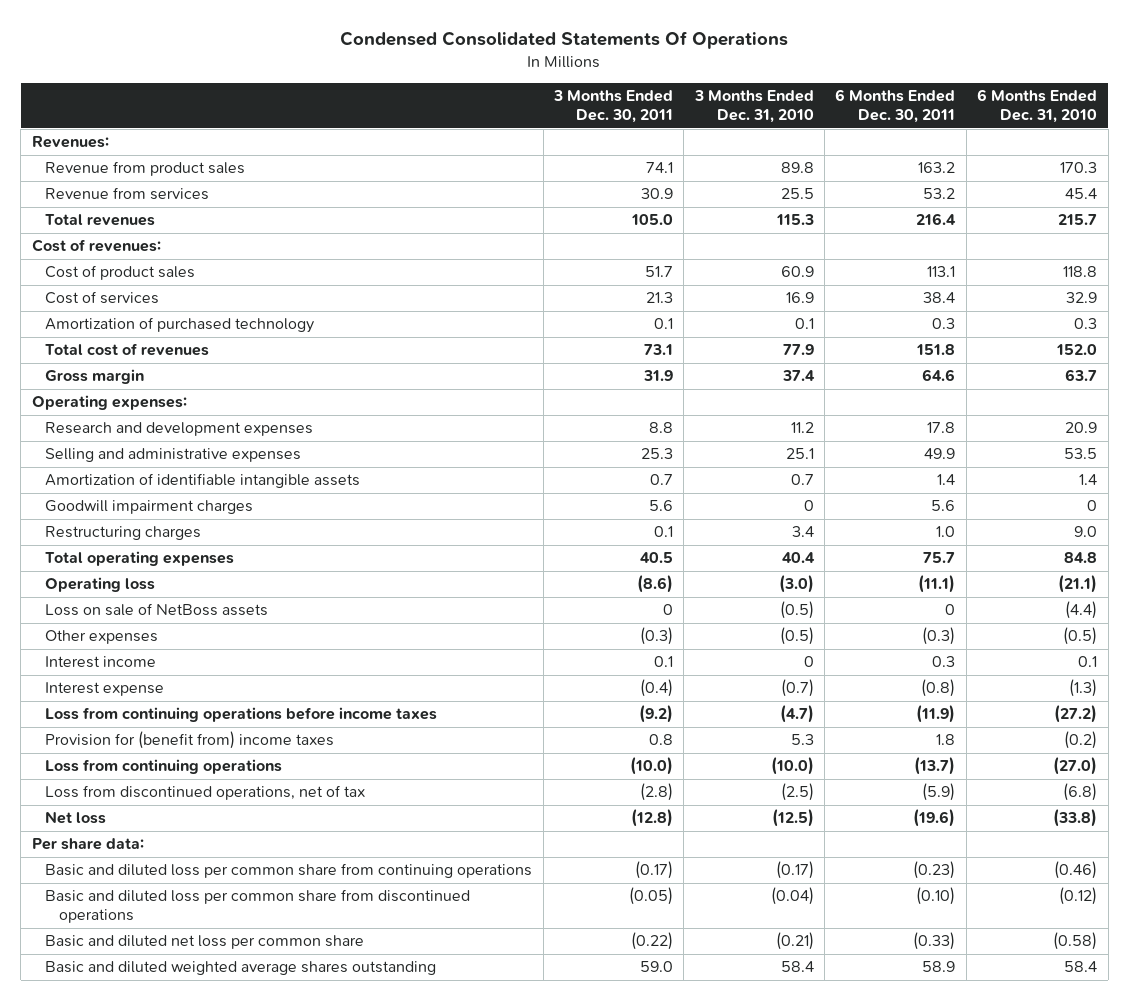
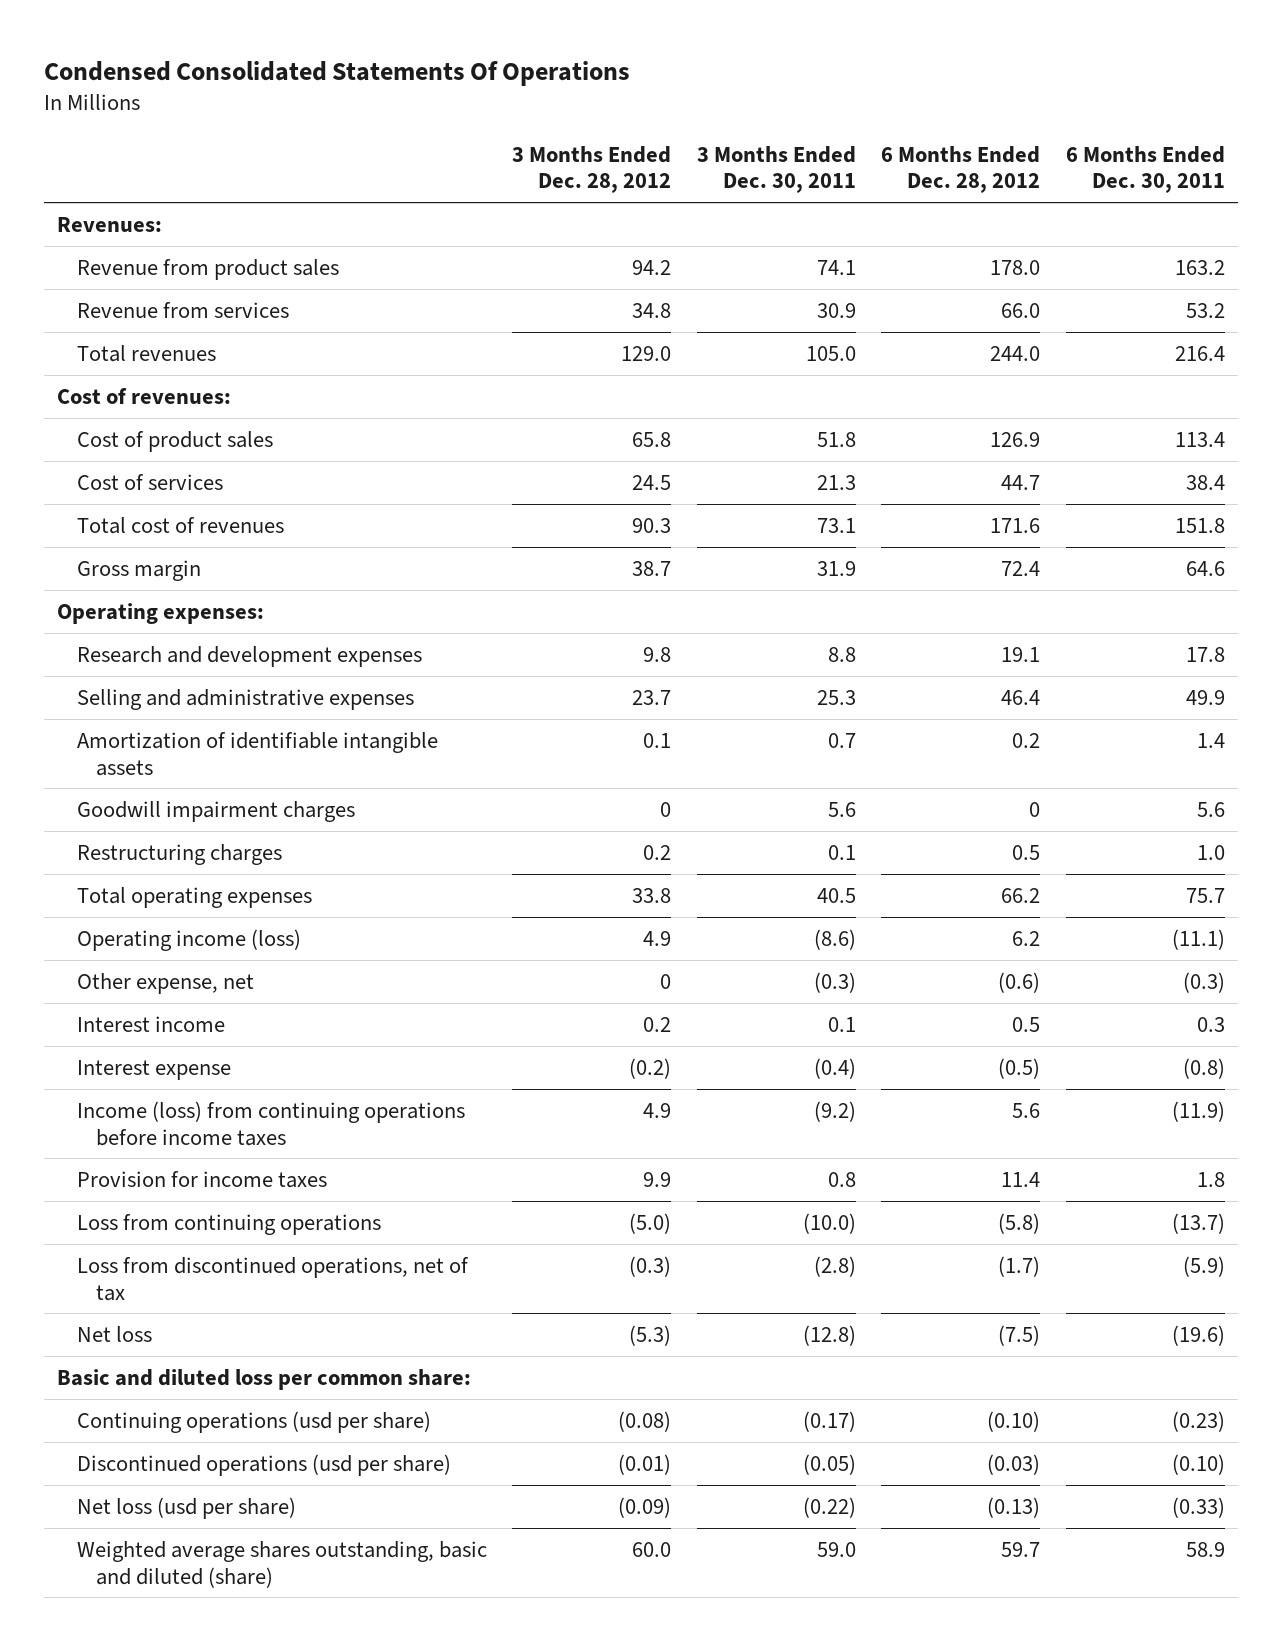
[693,90,814,124] 3 Months Ended Dec. 31, 2010 -> none
[977,89,1098,124] 6 Months Ended Dec. 31, 2010 -> none
none -> [512,145,672,194] 3 Months Ended Dec. 28, 2012
none -> [881,145,1041,194] 6 Months Ended Dec. 28, 2012
[645,266,674,278] 51.7 -> [816,431,856,447] 51.8
[927,266,956,278] 113.1 -> [1174,431,1225,447] 113.4
[45,317,315,334] Amortization of purchased technology -> none
[45,603,269,617] Loss on sale of NetBoss assets -> none
[45,630,159,645] Other expenses -> none
[45,577,156,593] Operating loss -> [76,928,301,951] Operating income (loss)
none -> [76,972,254,994] Other expense, net
[45,707,438,723] Loss from continuing operations before income taxes -> [76,1100,465,1146] Income (loss) from continuing operations before income taxes
[45,731,335,750] Provision for (benefit from) income taxes -> [76,1170,327,1188] Provision for income taxes
[31,838,144,851] Per share data: -> [57,1368,472,1390] Basic and diluted loss per common share:
[45,863,533,879] Basic and diluted loss per common share from continuing operations -> [76,1410,431,1433] Continuing operations (usd per share)
[45,889,471,924] Basic and diluted loss per common share from discontinued operations -> [76,1453,451,1476] Discontinued operations (usd per share)
[45,935,365,950] Basic and diluted net loss per common share -> [76,1496,296,1519] Net loss (usd per share)
[45,961,437,976] Basic and diluted weighted average shares outstanding -> [76,1540,487,1588] Weighted average shares outstanding, basic and diluted (share)

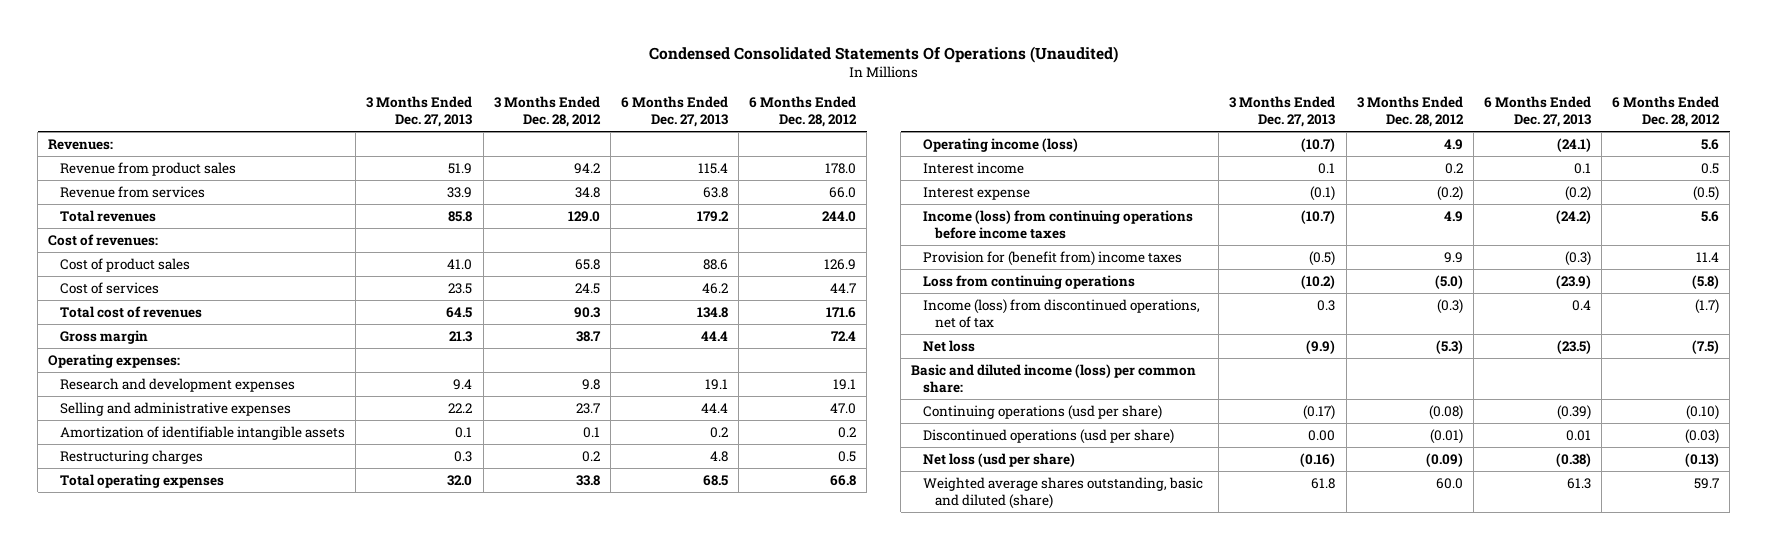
[44,60,631,86] Condensed Consolidated Statements Of Operations -> [648,45,1118,63] Condensed Consolidated Statements Of Operations (Unaudited)
[696,145,856,194] 3 Months Ended Dec. 30, 2011 -> none
[1065,145,1225,194] 6 Months Ended Dec. 30, 2011 -> none
none -> [366,96,473,128] 3 Months Ended Dec. 27, 2013
none -> [620,96,728,128] 6 Months Ended Dec. 27, 2013
[1001,689,1041,705] 46.4 -> [830,402,857,414] 47.0
[76,800,355,822] Goodwill impairment charges -> none
[76,972,254,994] Other expense, net -> none
[1001,887,1041,903] 66.2 -> [830,474,857,486] 66.8
[1012,930,1041,946] 6.2 -> [1701,138,1720,150] 5.6
[76,1170,327,1188] Provision for income taxes -> [923,250,1183,266] Provision for (benefit from) income taxes
[76,1256,469,1301] Loss from discontinued operations, net of tax -> [923,298,1201,328] Income (loss) from discontinued operations, net of tax
[57,1368,472,1390] Basic and diluted loss per common share: -> [911,363,1197,393] Basic and diluted income (loss) per common share:

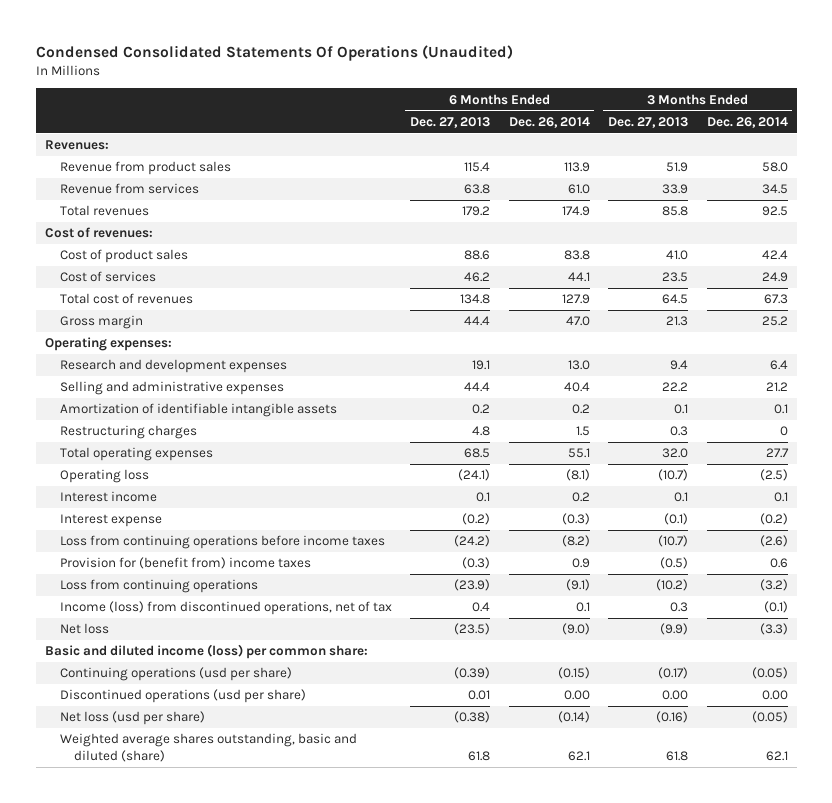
[493,96,601,128] 3 Months Ended Dec. 28, 2012 -> none
[749,96,858,128] 6 Months Ended Dec. 28, 2012 -> none
none -> [508,116,590,128] Dec. 26, 2014
none -> [706,116,788,128] Dec. 26, 2014
[923,137,1079,152] Operating income (loss) -> [59,469,149,484] Operating loss
[923,209,1194,239] Income (loss) from continuing operations before income taxes -> [59,535,385,550] Loss from continuing operations before income taxes
[1566,477,1591,489] 61.3 -> [468,750,491,761] 61.8

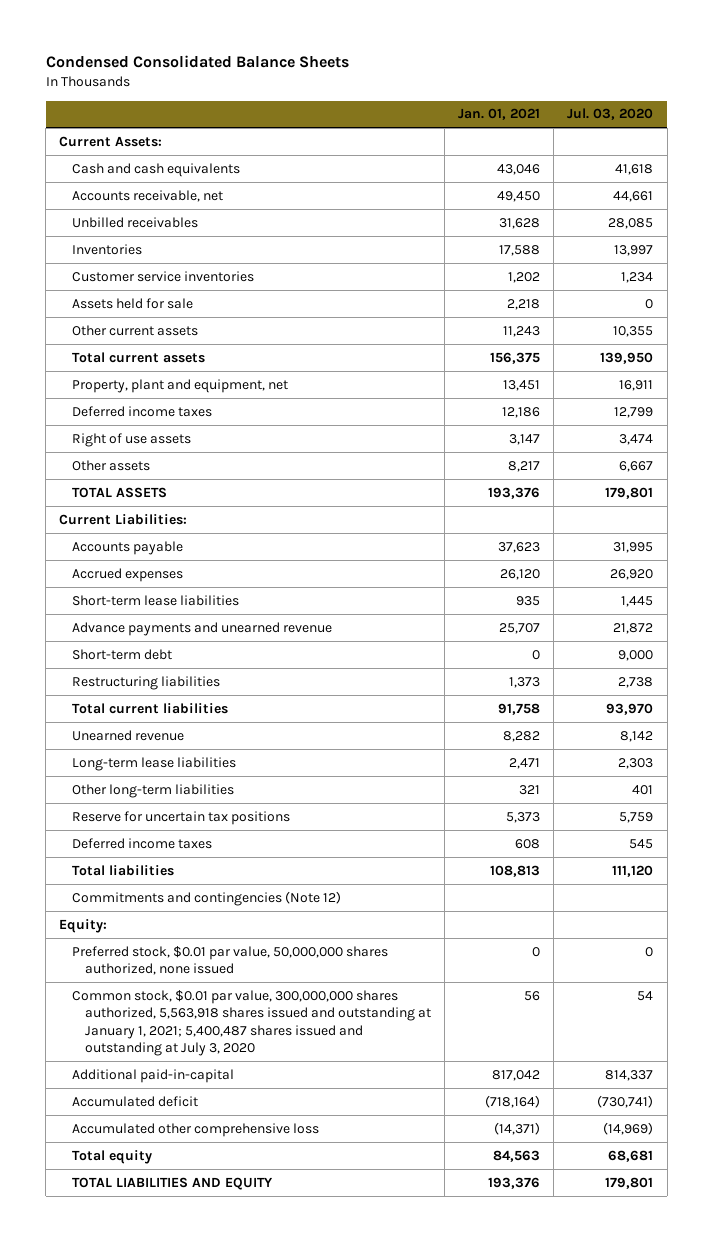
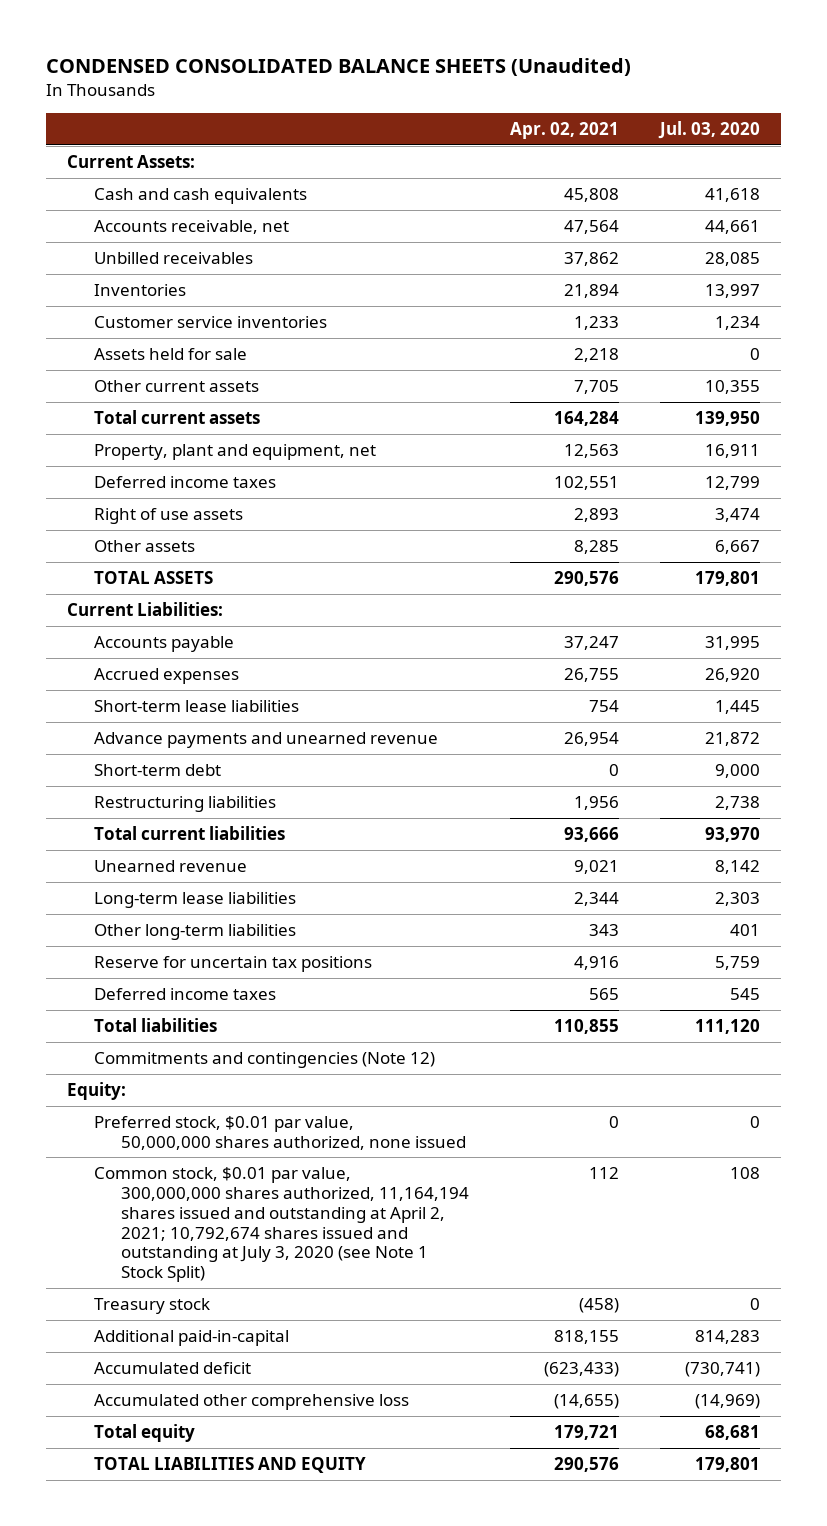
[45,55,349,69] Condensed Consolidated Balance Sheets -> [46,57,632,76] CONDENSED CONSOLIDATED BALANCE SHEETS (Unaudited)
[458,108,541,121] Jan. 01, 2021 -> none
none -> [509,122,619,140] Apr. 02, 2021
[72,989,431,1057] Common stock, $0.01 par value, 300,000,000 shares authorized, 5,563,918 shares issued and outstanding at January 1, 2021; 5,400,487 shares issued and outstanding at July 3, 2020 -> [93,1166,469,1283] Common stock, $0.01 par value, 300,000,000 shares authorized, 11,164,194 shares issued and outstanding at April 2, 2021; 10,792,674 shares issued and outstanding at July 3, 2020 (see Note 1 Stock Split)
[637,990,654,1001] 54 -> [730,1166,761,1179] 108
none -> [93,1297,210,1314] Treasury stock
[605,1069,654,1081] 814,337 -> [695,1329,761,1344] 814,283

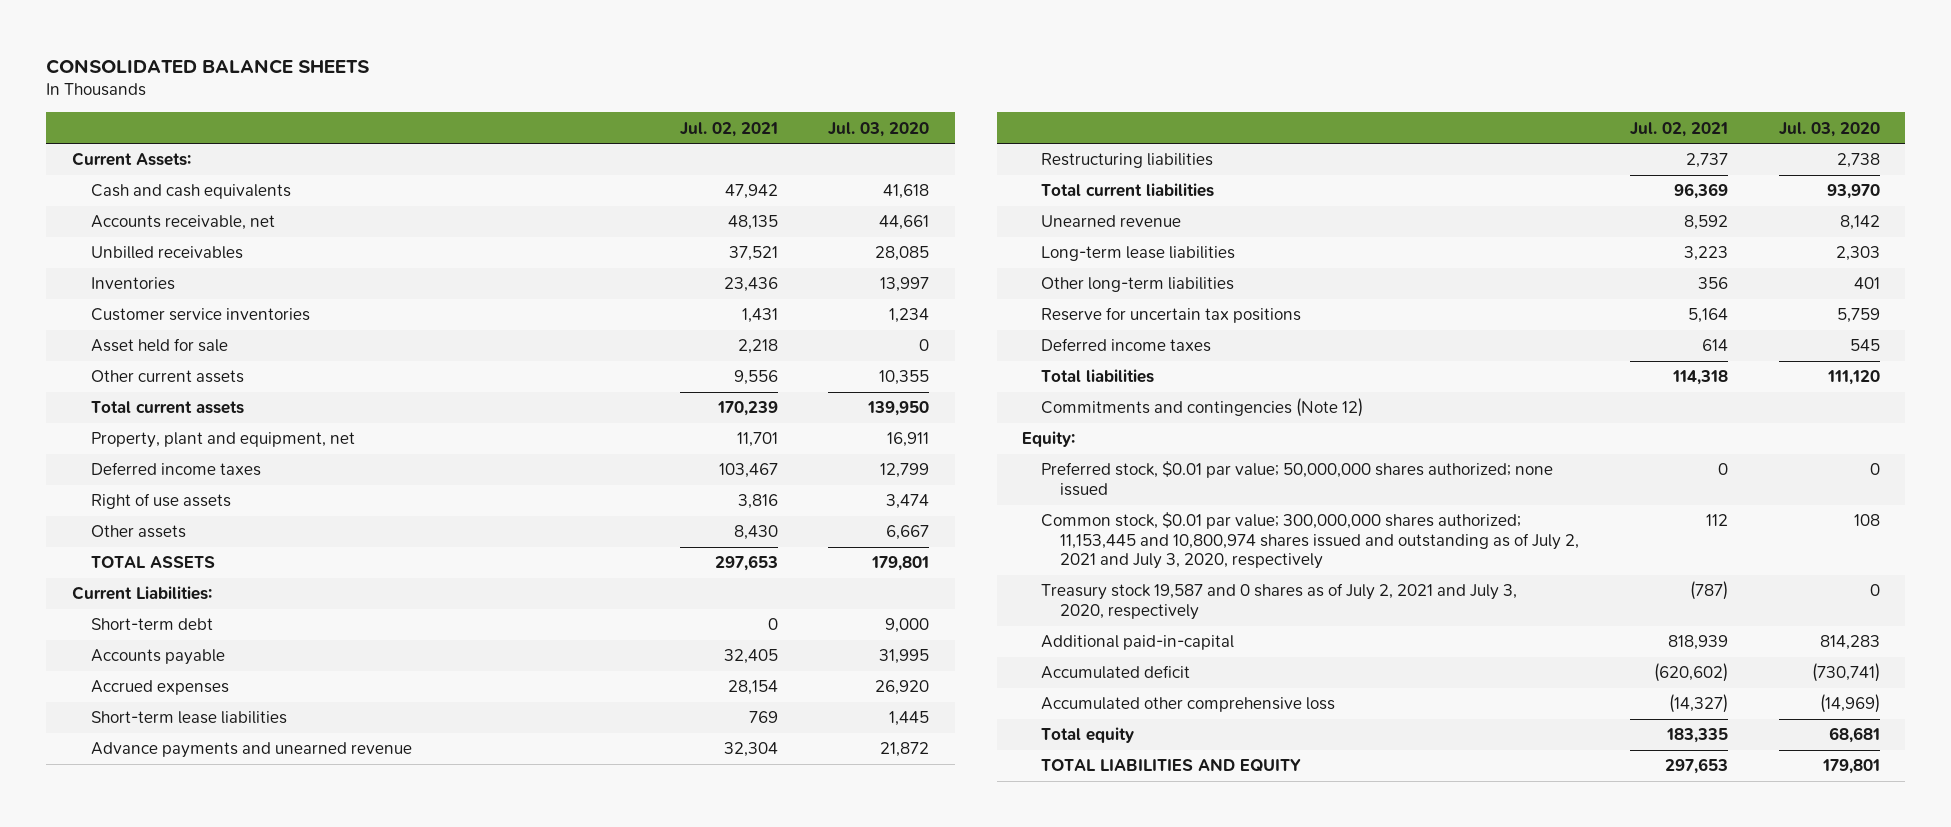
[46,57,632,76] CONDENSED CONSOLIDATED BALANCE SHEETS (Unaudited) -> [46,58,370,74] CONSOLIDATED BALANCE SHEETS
[509,122,619,140] Apr. 02, 2021 -> none
none -> [679,121,778,137] Jul. 02, 2021
[93,347,247,360] Assets held for sale -> [90,338,228,353] Asset held for sale
[93,763,221,776] Short-term debt -> [90,618,213,631] Short-term debt
[93,1115,466,1150] Preferred stock, $0.01 par value, 50,000,000 shares authorized, none issued -> [1041,461,1554,496] Preferred stock, $0.01 par value; 50,000,000 shares authorized; none issued
[93,1166,469,1283] Common stock, $0.01 par value, 300,000,000 shares authorized, 11,164,194 shares issued and outstanding at April 2, 2021; 10,792,674 shares issued and outstanding at July 3, 2020 (see Note 1 Stock Split) -> [1041,512,1580,570] Common stock, $0.01 par value; 300,000,000 shares authorized; 11,153,445 and 10,800,974 shares issued and outstanding as of July 2, 2021 and July 3, 2020, respectively
[93,1297,210,1314] Treasury stock -> [1041,583,1518,620] Treasury stock 19,587 and 0 shares as of July 2, 2021 and July 3, 2020, respectively

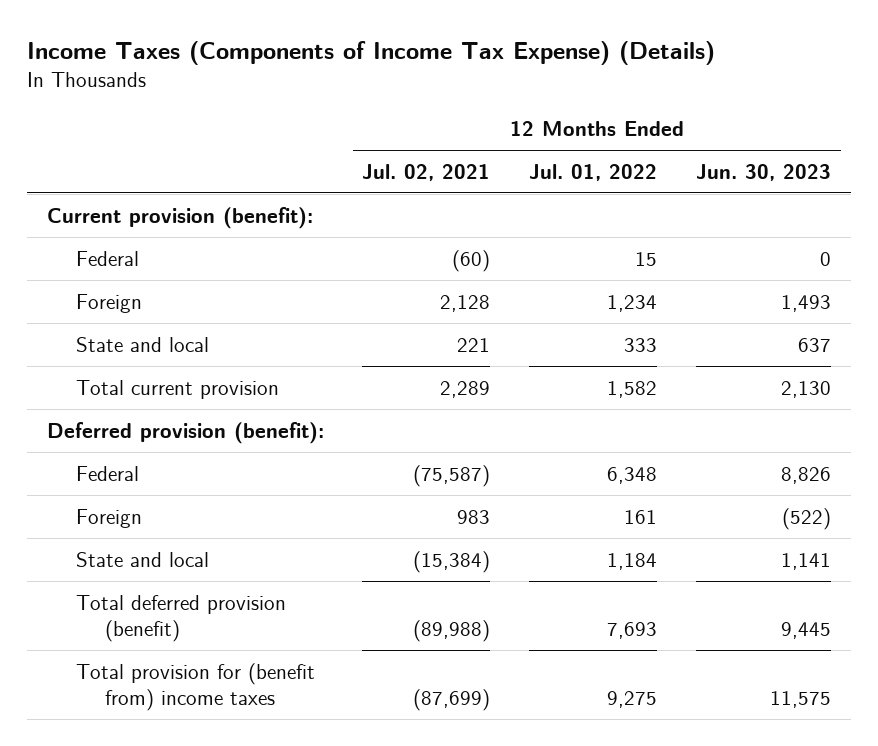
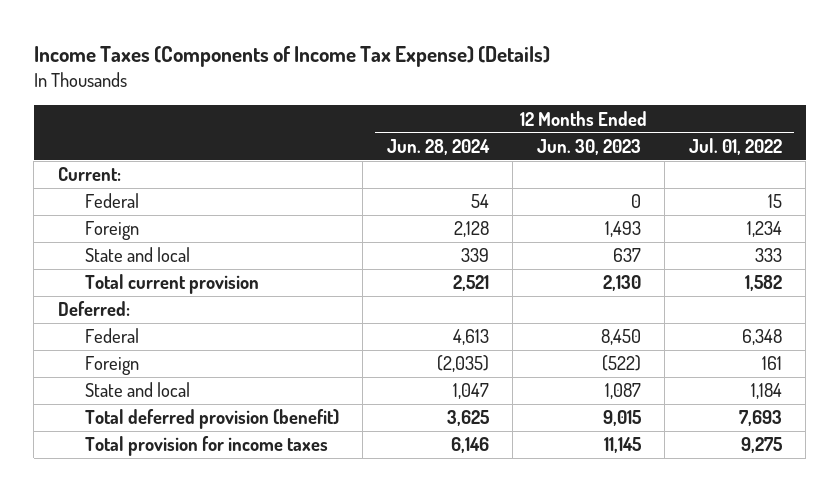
[362,163,491,181] Jul. 02, 2021 -> none
none -> [386,138,490,155] Jun. 28, 2024
[46,206,313,229] Current provision (benefit): -> [57,167,121,182] Current:
[46,421,324,444] Deferred provision (benefit): -> [57,301,130,317] Deferred:
[781,466,832,484] 8,826 -> [600,329,641,346] 8,450
[781,552,832,570] 1,141 -> [604,383,641,400] 1,087
[781,622,832,640] 9,445 -> [602,410,641,427] 9,015
[75,662,315,712] Total provision for (benefit from) income taxes -> [84,436,328,457] Total provision for income taxes
[770,691,832,709] 11,575 -> [603,437,641,454] 11,145

